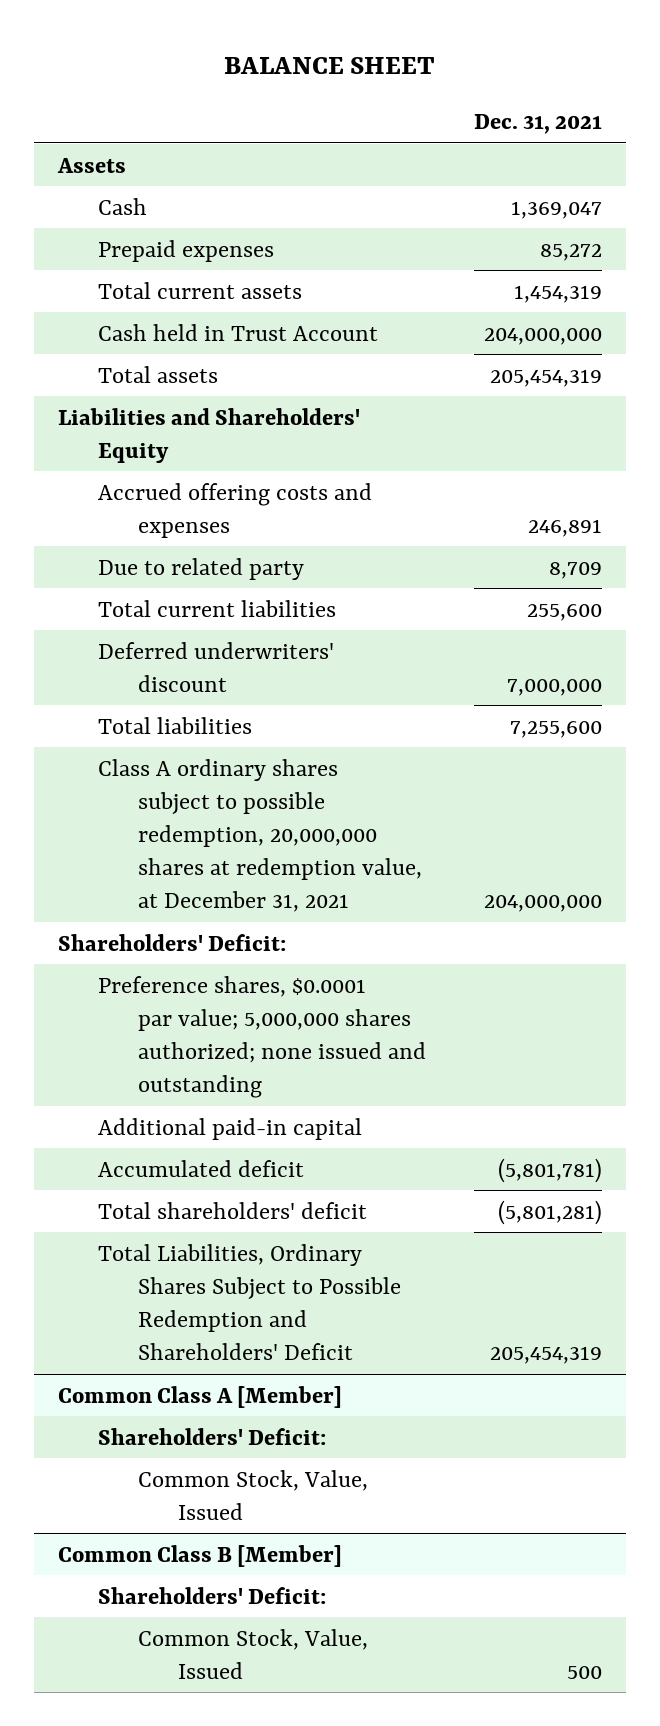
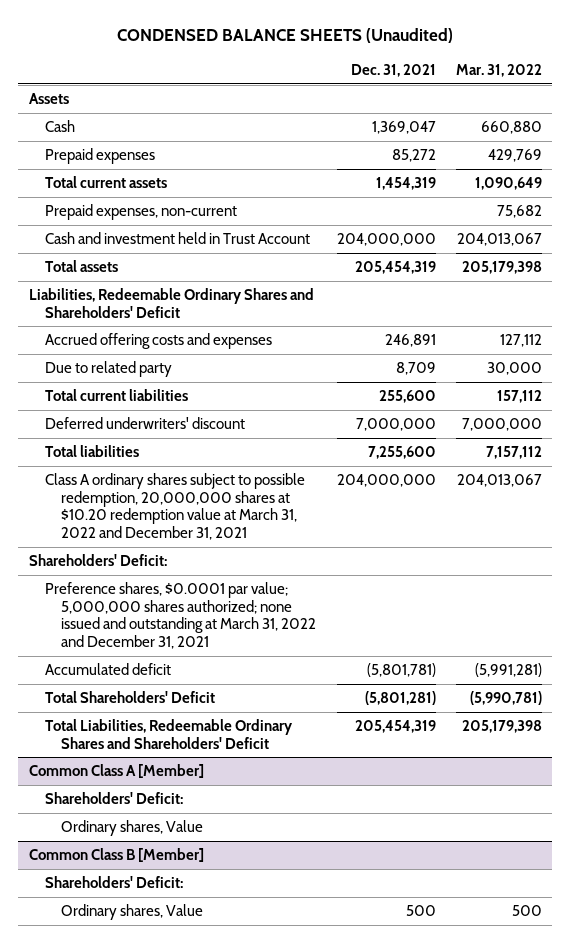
[223,57,435,75] BALANCE SHEET -> [117,28,454,44] CONDENSED BALANCE SHEETS (Unaudited)
none -> [456,64,543,78] Mar. 31, 2022
none -> [44,204,237,221] Prepaid expenses, non-current
[98,323,379,341] Cash held in Trust Account -> [44,232,310,245] Cash and investment held in Trust Account
[58,407,361,463] Liabilities and Shareholders' Equity -> [28,288,314,318] Liabilities, Redeemable Ordinary Shares and Shareholders' Deficit
[98,758,423,912] Class A ordinary shares subject to possible redemption, 20,000,000 shares at redemption value, at December 31, 2021 -> [44,473,305,540] Class A ordinary shares subject to possible redemption, 20,000,000 shares at $10.20 redemption value at March 31, 2022 and December 31, 2021
[98,1117,363,1140] Additional paid-in capital -> none
[98,975,427,1098] Preference shares, $0.0001 par value; 5,000,000 shares authorized; none issued and outstanding -> [44,582,316,649] Preference shares, $0.0001 par value; 5,000,000 shares authorized; none issued and outstanding at March 31, 2022 and December 31, 2021
[98,1201,368,1219] Total shareholders' deficit -> [44,691,215,704] Total Shareholders' Deficit
[98,1243,402,1360] Total Liabilities, Ordinary Shares Subject to Possible Redemption and Shareholders' Deficit -> [44,719,293,749] Total Liabilities, Redeemable Ordinary Shares and Shareholders' Deficit
[138,1469,369,1520] Common Stock, Value, Issued -> [60,820,203,837] Ordinary shares, Value
[138,1628,369,1679] Common Stock, Value, Issued -> [60,904,203,921] Ordinary shares, Value

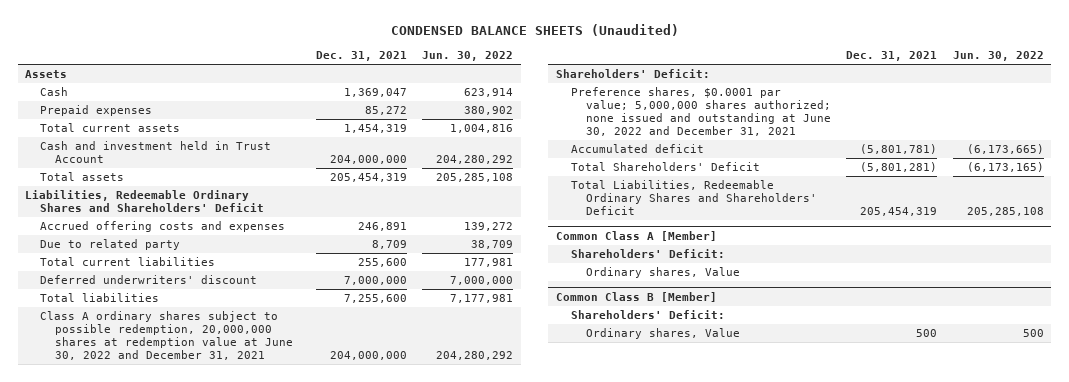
[456,64,543,78] Mar. 31, 2022 -> none
none -> [422,50,514,61] Jun. 30, 2022
[44,204,237,221] Prepaid expenses, non-current -> none
[44,473,305,540] Class A ordinary shares subject to possible redemption, 20,000,000 shares at $10.20 redemption value at March 31, 2022 and December 31, 2021 -> [40,311,294,361] Class A ordinary shares subject to possible redemption, 20,000,000 shares at redemption value at June 30, 2022 and December 31, 2021
[44,582,316,649] Preference shares, $0.0001 par value; 5,000,000 shares authorized; none issued and outstanding at March 31, 2022 and December 31, 2021 -> [570,87,832,137] Preference shares, $0.0001 par value; 5,000,000 shares authorized; none issued and outstanding at June 30, 2022 and December 31, 2021

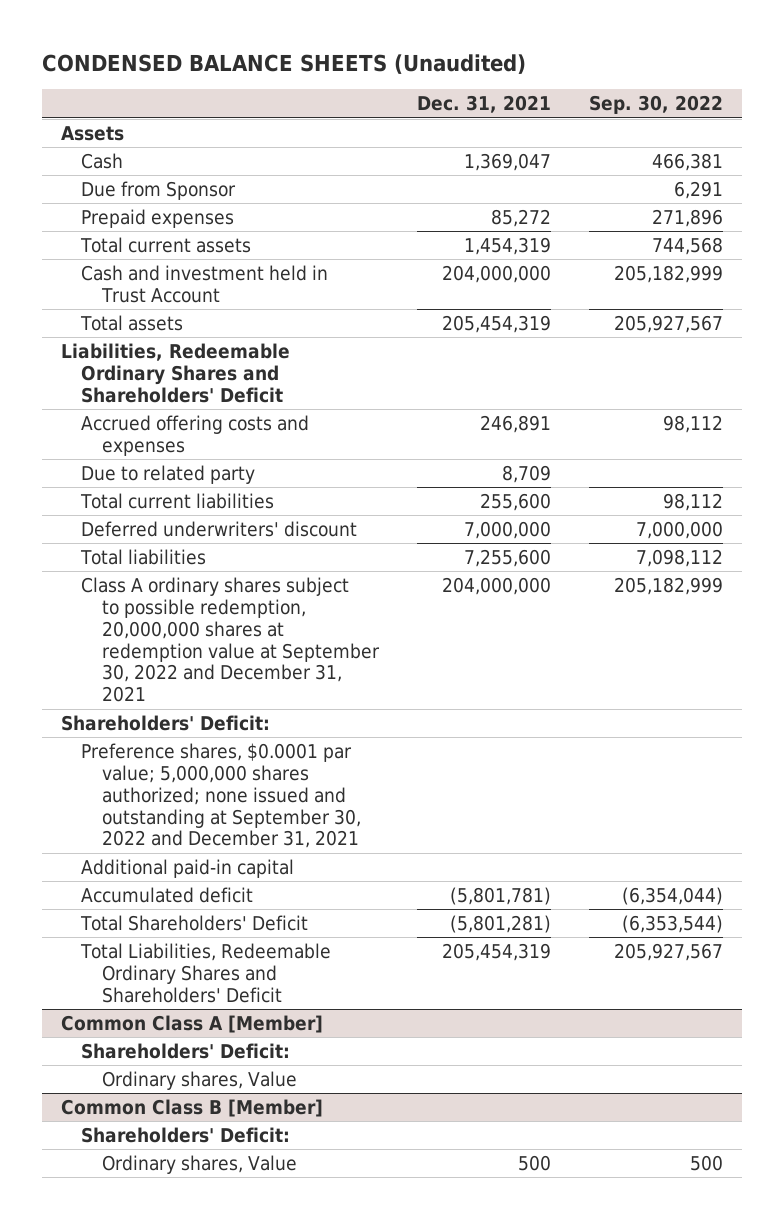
[422,50,514,61] Jun. 30, 2022 -> none
none -> [588,95,723,115] Sep. 30, 2022
none -> [81,180,237,200] Due from Sponsor
[40,311,294,361] Class A ordinary shares subject to possible redemption, 20,000,000 shares at redemption value at June 30, 2022 and December 31, 2021 -> [81,576,380,703] Class A ordinary shares subject to possible redemption, 20,000,000 shares at redemption value at September 30, 2022 and December 31, 2021
[570,87,832,137] Preference shares, $0.0001 par value; 5,000,000 shares authorized; none issued and outstanding at June 30, 2022 and December 31, 2021 -> [81,742,361,849] Preference shares, $0.0001 par value; 5,000,000 shares authorized; none issued and outstanding at September 30, 2022 and December 31, 2021
none -> [81,858,295,878] Additional paid-in capital

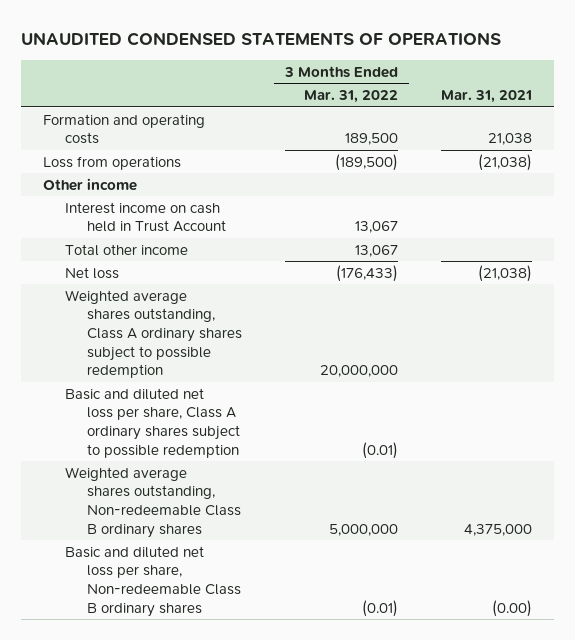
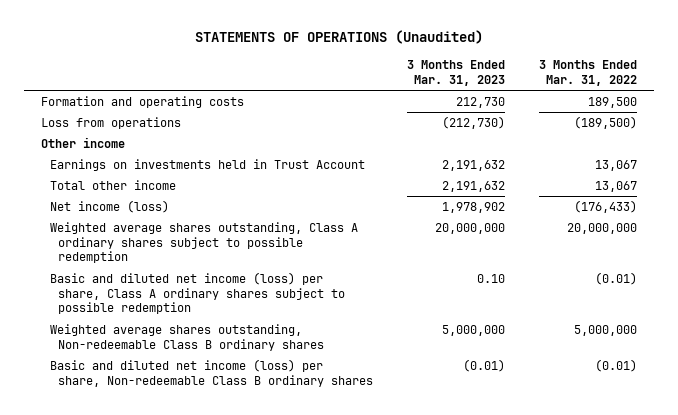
[21,31,502,46] UNAUDITED CONDENSED STATEMENTS OF OPERATIONS -> [194,30,483,45] STATEMENTS OF OPERATIONS (Unaudited)
[441,90,533,104] Mar. 31, 2021 -> none
none -> [406,60,505,86] 3 Months Ended Mar. 31, 2023
[64,201,227,233] Interest income on cash held in Trust Account -> [49,159,365,172] Earnings on investments held in Trust Account
[64,266,119,279] Net loss -> [49,200,169,214] Net income (loss)
[64,387,241,458] Basic and diluted net loss per share, Class A ordinary shares subject to possible redemption -> [49,272,346,315] Basic and diluted net income (loss) per share, Class A ordinary shares subject to possible redemption
[64,545,242,617] Basic and diluted net loss per share, Non-redeemable Class B ordinary shares -> [49,359,374,387] Basic and diluted net income (loss) per share, Non-redeemable Class B ordinary shares

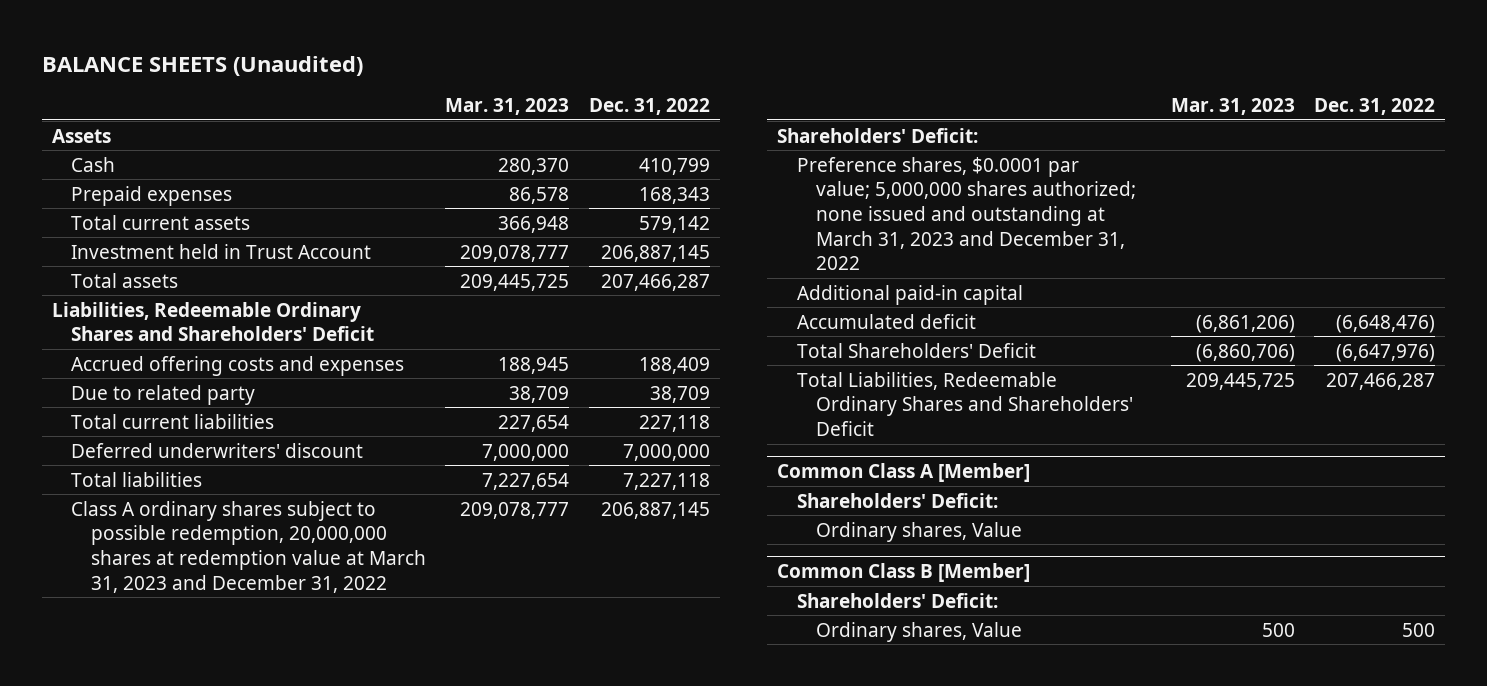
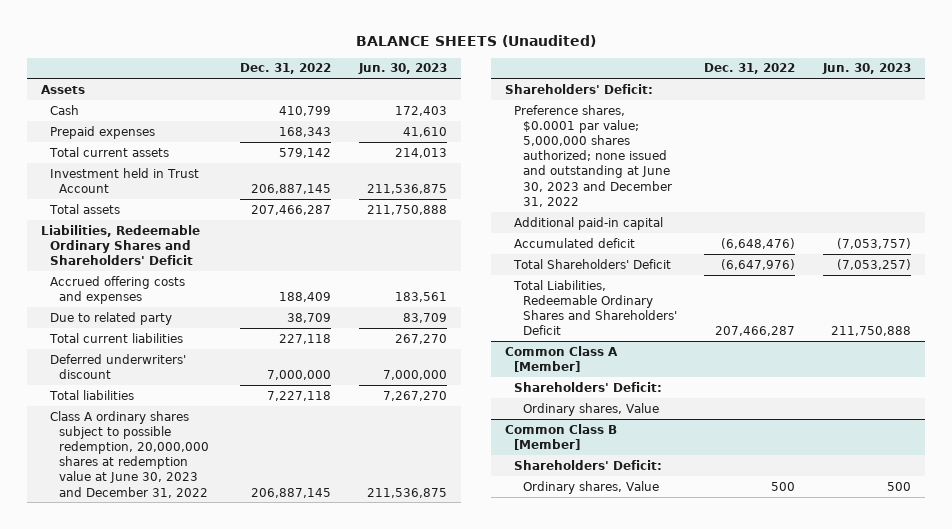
[445,98,570,116] Mar. 31, 2023 -> none
none -> [357,63,447,75] Jun. 30, 2023
[71,500,426,593] Class A ordinary shares subject to possible redemption, 20,000,000 shares at redemption value at March 31, 2023 and December 31, 2022 -> [49,410,209,498] Class A ordinary shares subject to possible redemption, 20,000,000 shares at redemption value at June 30, 2023 and December 31, 2022
[796,156,1137,271] Preference shares, $0.0001 par value; 5,000,000 shares authorized; none issued and outstanding at March 31, 2023 and December 31, 2022 -> [513,104,672,207] Preference shares, $0.0001 par value; 5,000,000 shares authorized; none issued and outstanding at June 30, 2023 and December 31, 2022

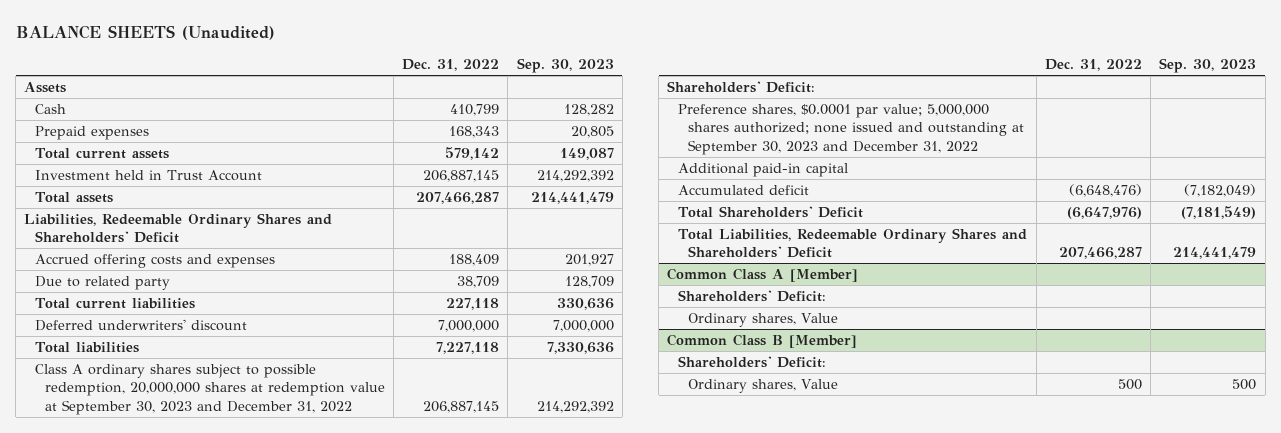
[357,63,447,75] Jun. 30, 2023 -> none
none -> [516,57,614,73] Sep. 30, 2023
[49,410,209,498] Class A ordinary shares subject to possible redemption, 20,000,000 shares at redemption value at June 30, 2023 and December 31, 2022 -> [34,364,386,415] Class A ordinary shares subject to possible redemption, 20,000,000 shares at redemption value at September 30, 2023 and December 31, 2022
[513,104,672,207] Preference shares, $0.0001 par value; 5,000,000 shares authorized; none issued and outstanding at June 30, 2023 and December 31, 2022 -> [677,104,1024,155] Preference shares, $0.0001 par value; 5,000,000 shares authorized; none issued and outstanding at September 30, 2023 and December 31, 2022

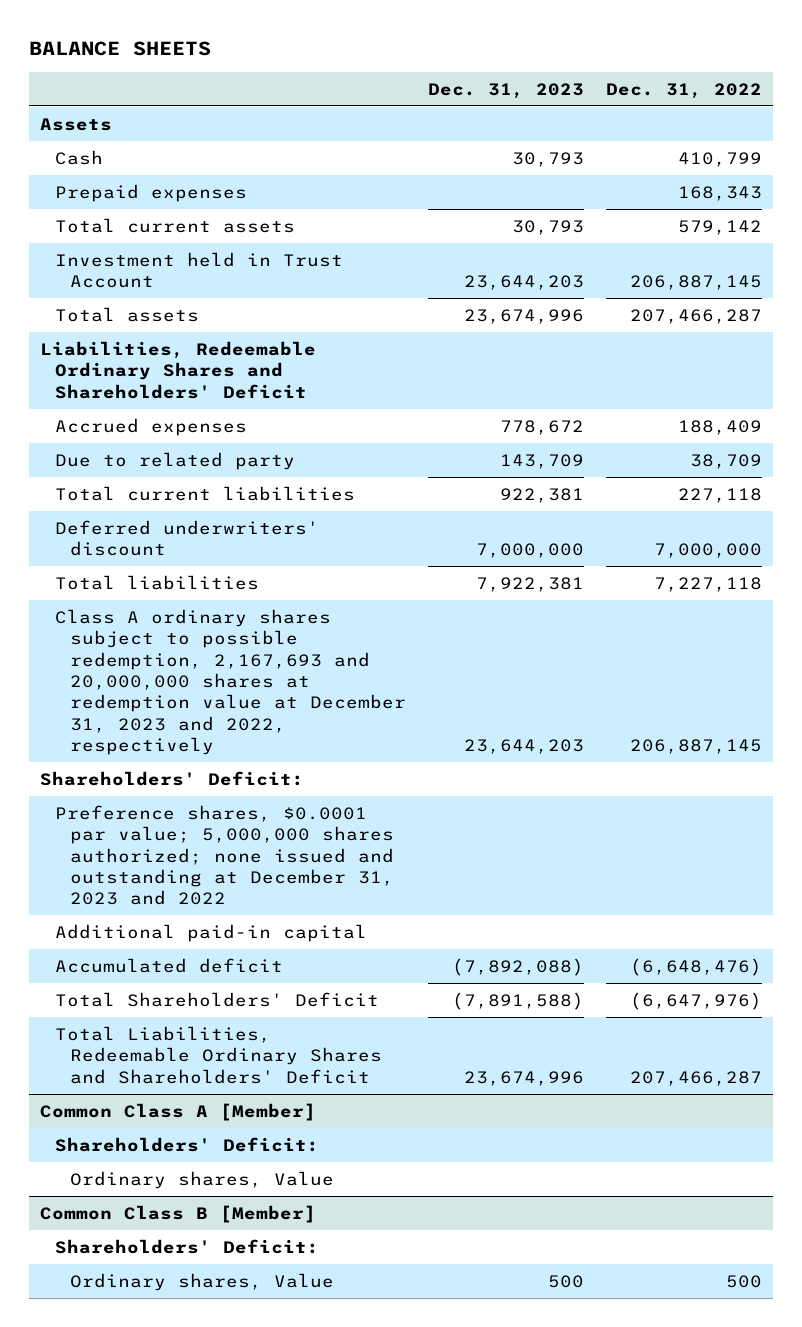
[15,25,275,41] BALANCE SHEETS (Unaudited) -> [29,41,212,57] BALANCE SHEETS
[516,57,614,73] Sep. 30, 2023 -> none
none -> [427,82,584,99] Dec. 31, 2023
[34,254,275,269] Accrued offering costs and expenses -> [55,417,248,436] Accrued expenses
[34,364,386,415] Class A ordinary shares subject to possible redemption, 20,000,000 shares at redemption value at September 30, 2023 and December 31, 2022 -> [55,608,406,755] Class A ordinary shares subject to possible redemption, 2,167,693 and 20,000,000 shares at redemption value at December 31, 2023 and 2022, respectively
[677,104,1024,155] Preference shares, $0.0001 par value; 5,000,000 shares authorized; none issued and outstanding at September 30, 2023 and December 31, 2022 -> [55,804,394,906] Preference shares, $0.0001 par value; 5,000,000 shares authorized; none issued and outstanding at December 31, 2023 and 2022

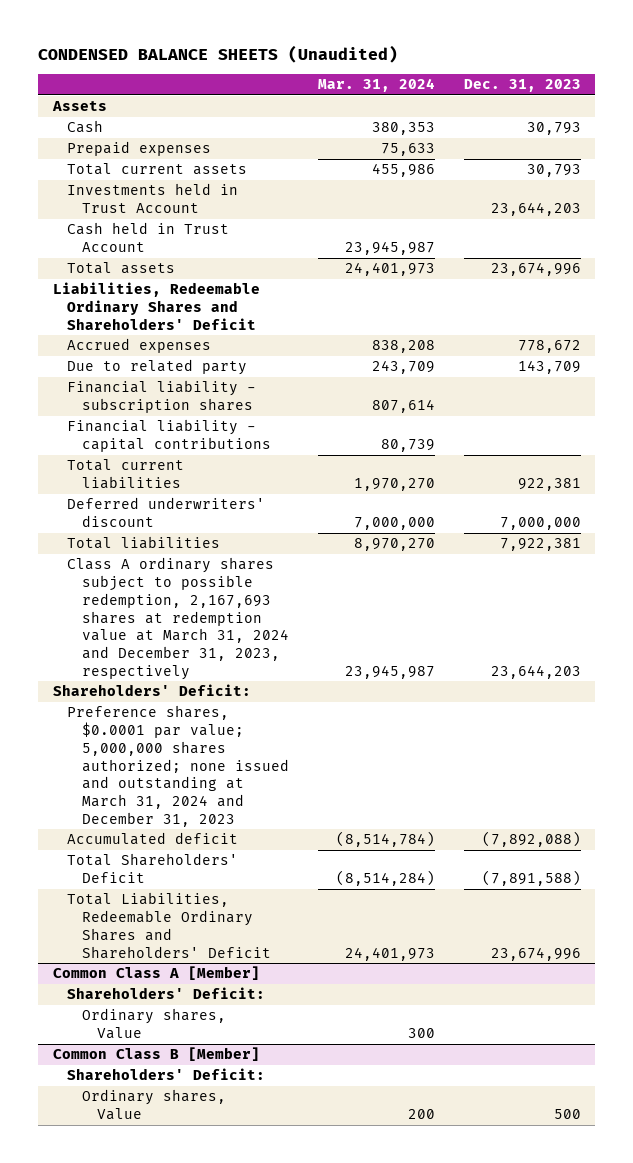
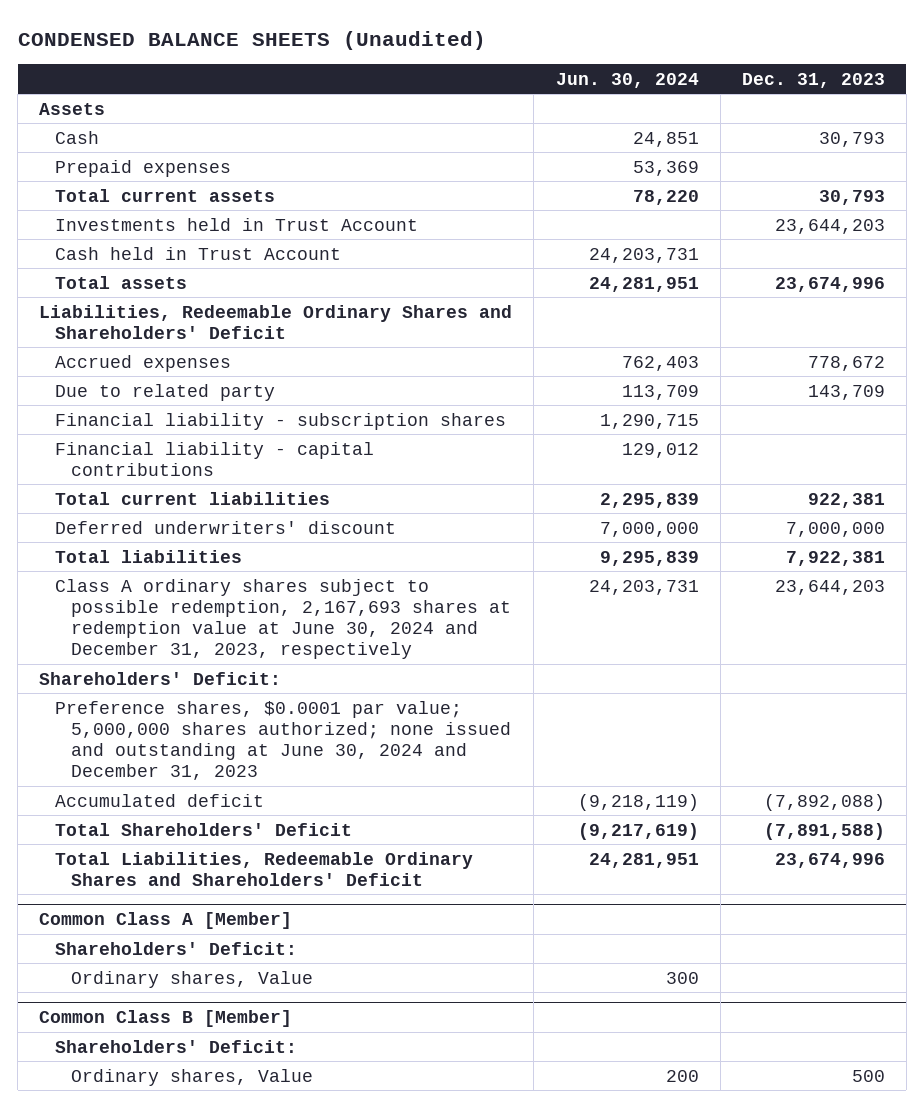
[317,78,435,93] Mar. 31, 2024 -> none
none -> [555,72,699,88] Jun. 30, 2024
[67,557,289,680] Class A ordinary shares subject to possible redemption, 2,167,693 shares at redemption value at March 31, 2024 and December 31, 2023, respectively -> [55,578,511,660] Class A ordinary shares subject to possible redemption, 2,167,693 shares at redemption value at June 30, 2024 and December 31, 2023, respectively
[67,705,289,827] Preference shares, $0.0001 par value; 5,000,000 shares authorized; none issued and outstanding at March 31, 2024 and December 31, 2023 -> [55,700,511,781] Preference shares, $0.0001 par value; 5,000,000 shares authorized; none issued and outstanding at June 30, 2024 and December 31, 2023

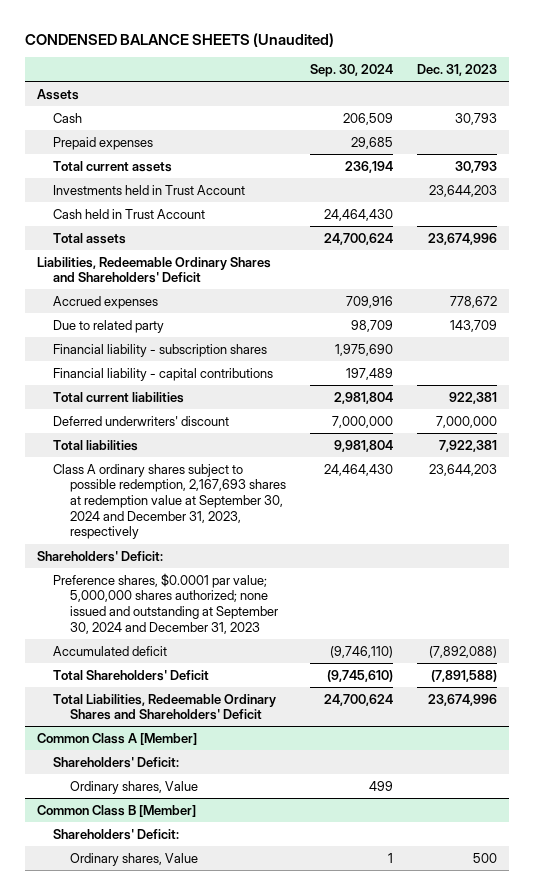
[555,72,699,88] Jun. 30, 2024 -> none
none -> [309,64,393,78] Sep. 30, 2024
[55,578,511,660] Class A ordinary shares subject to possible redemption, 2,167,693 shares at redemption value at June 30, 2024 and December 31, 2023, respectively -> [53,463,286,540] Class A ordinary shares subject to possible redemption, 2,167,693 shares at redemption value at September 30, 2024 and December 31, 2023, respectively
[55,700,511,781] Preference shares, $0.0001 par value; 5,000,000 shares authorized; none issued and outstanding at June 30, 2024 and December 31, 2023 -> [53,572,278,634] Preference shares, $0.0001 par value; 5,000,000 shares authorized; none issued and outstanding at September 30, 2024 and December 31, 2023

